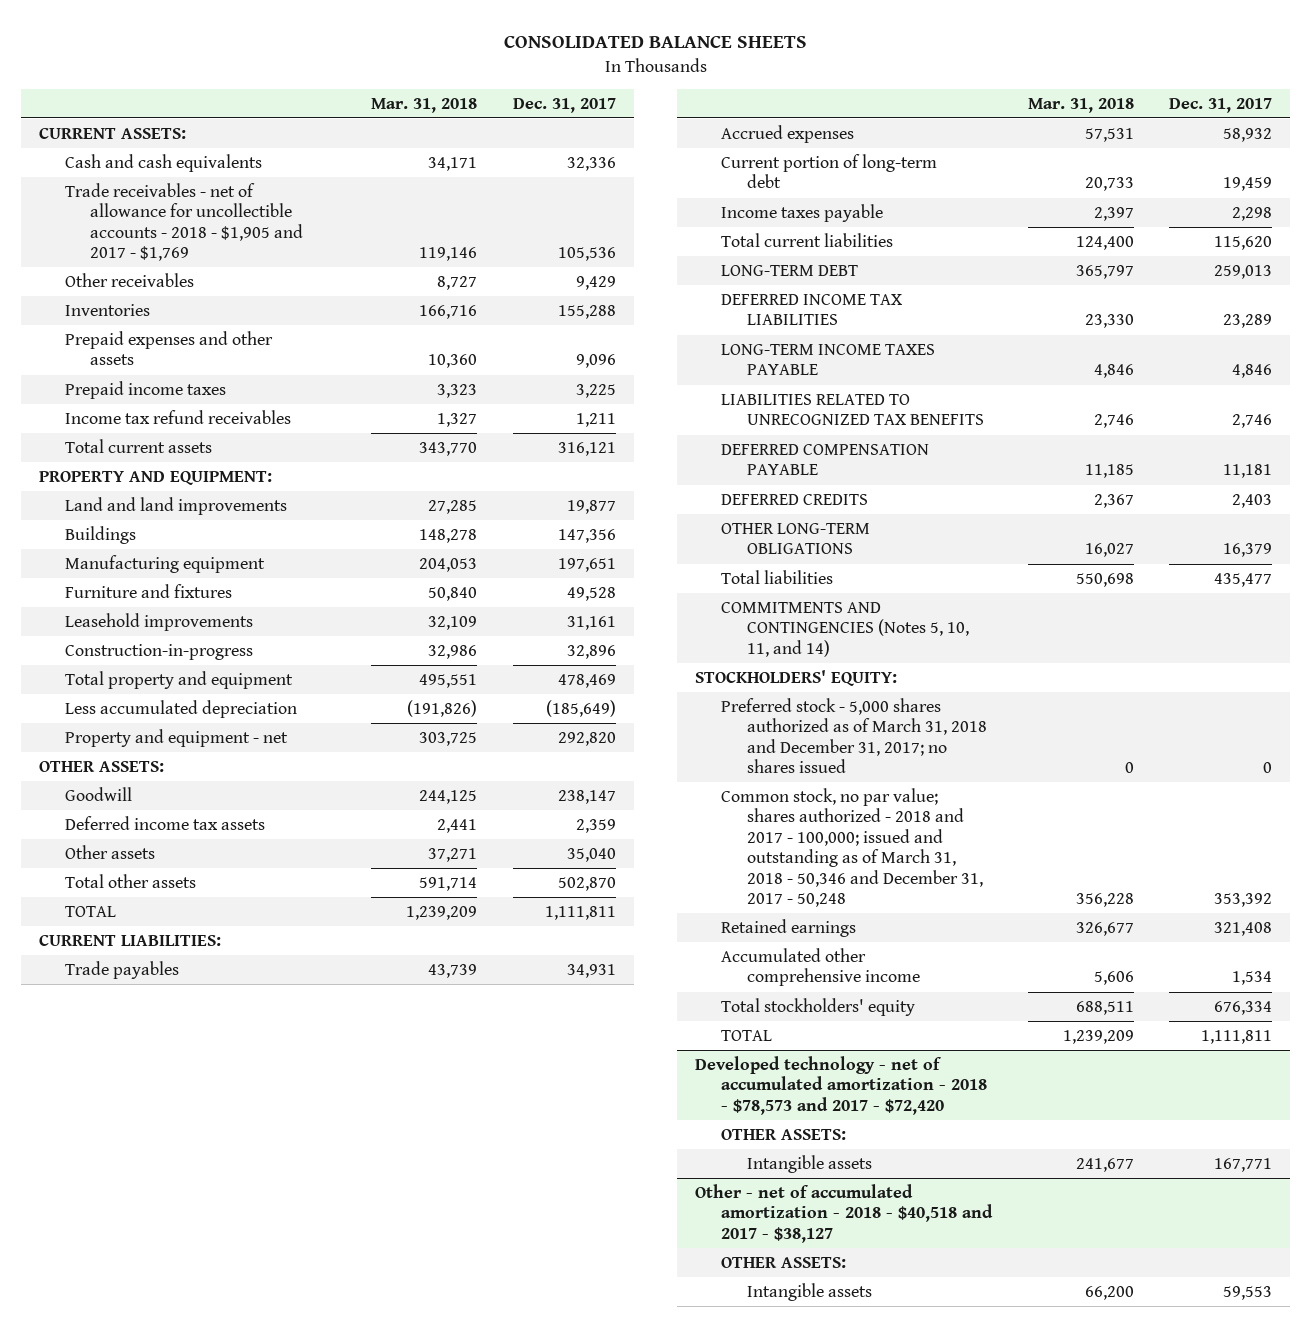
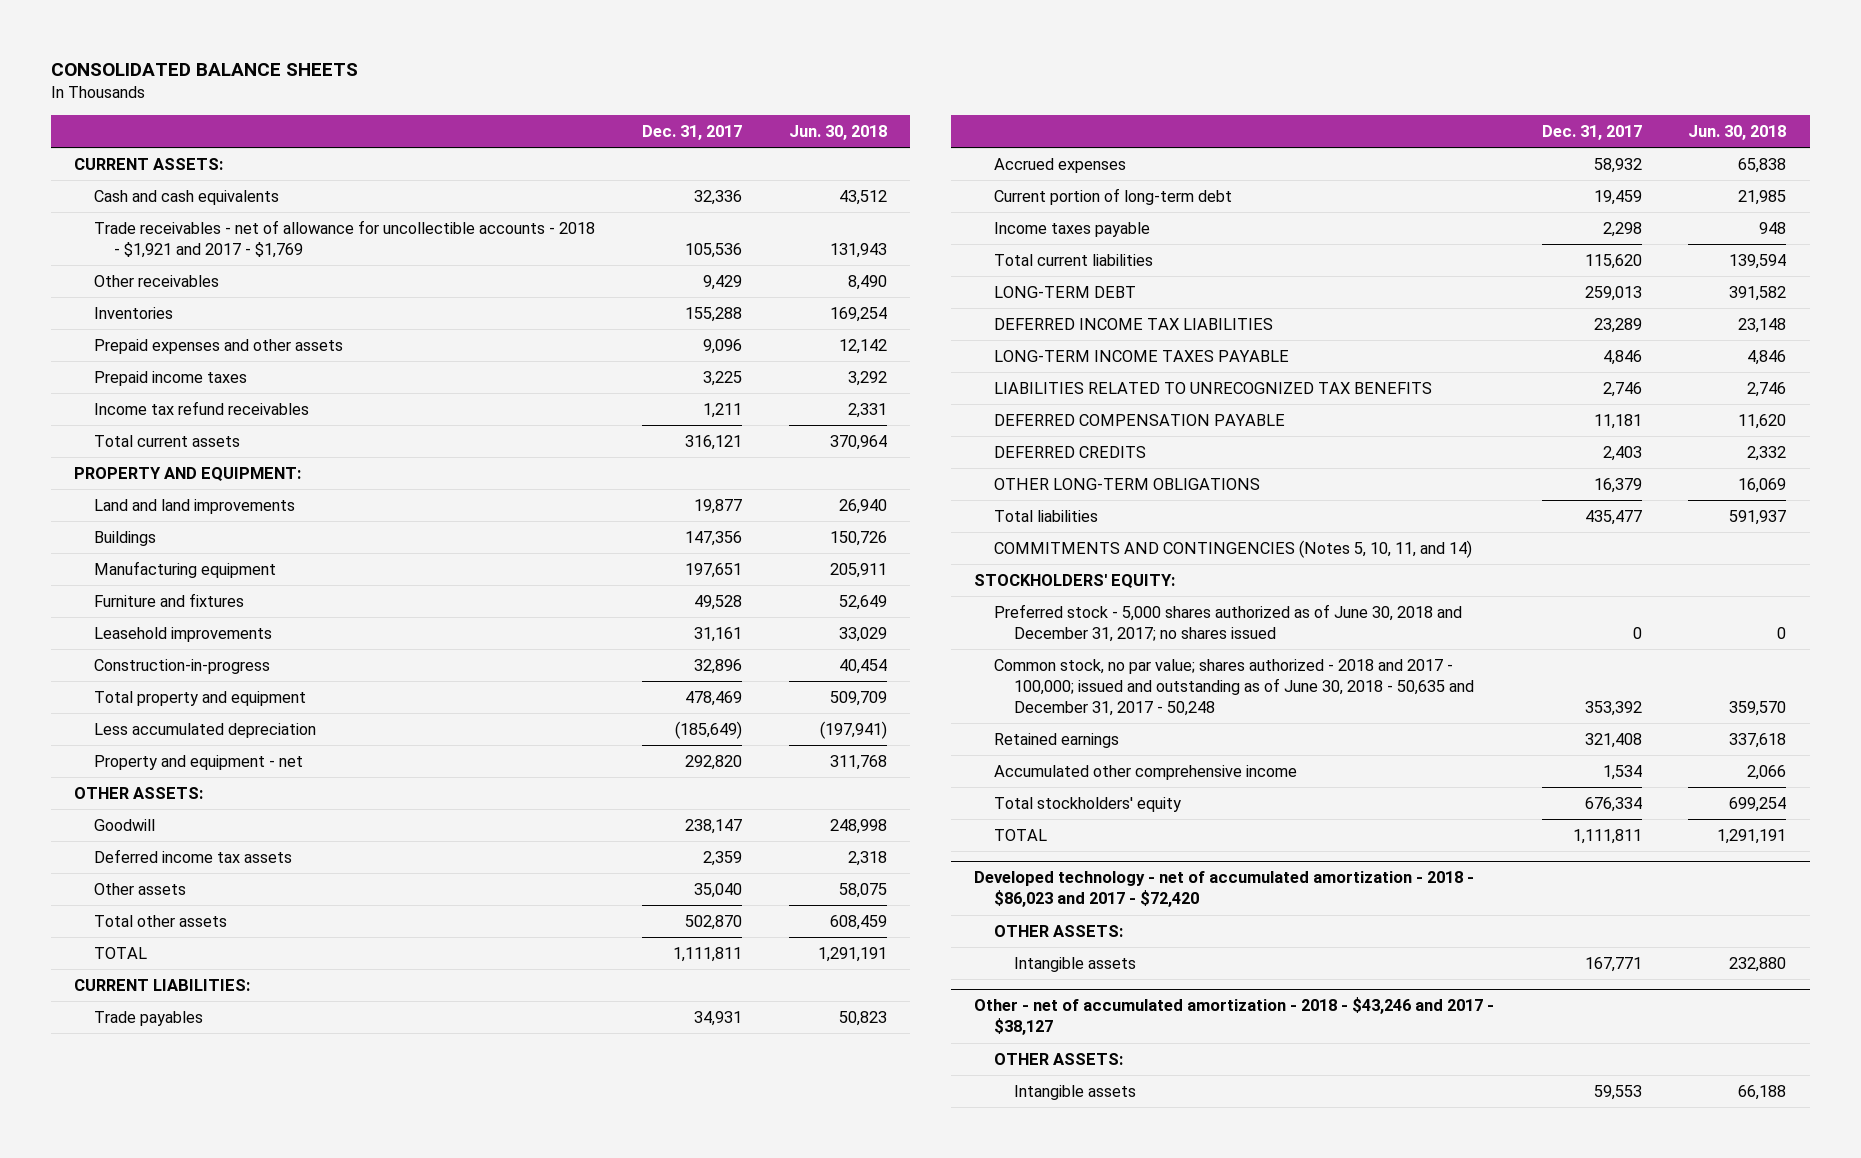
[371,97,478,113] Mar. 31, 2018 -> none
none -> [788,124,887,140] Jun. 30, 2018
[64,182,304,262] Trade receivables - net of allowance for uncollectible accounts - 2018 - $1,905 and 2017 - $1,769 -> [94,219,596,258] Trade receivables - net of allowance for uncollectible accounts - 2018 - $1,921 and 2017 - $1,769
[720,697,987,774] Preferred stock - 5,000 shares authorized as of March 31, 2018 and December 31, 2017; no shares issued -> [994,603,1463,642] Preferred stock - 5,000 shares authorized as of June 30, 2018 and December 31, 2017; no shares issued
[720,787,983,908] Common stock, no par value; shares authorized - 2018 and 2017 - 100,000; issued and outstanding as of March 31, 2018 - 50,346 and December 31, 2017 - 50,248 -> [994,658,1475,716] Common stock, no par value; shares authorized - 2018 and 2017 - 100,000; issued and outstanding as of June 30, 2018 - 50,635 and December 31, 2017 - 50,248
[695,1055,987,1115] Developed technology - net of accumulated amortization - 2018 - $78,573 and 2017 - $72,420 -> [974,871,1475,908] Developed technology - net of accumulated amortization - 2018 - $86,023 and 2017 - $72,420
[695,1183,993,1243] Other - net of accumulated amortization - 2018 - $40,518 and 2017 - $38,127 -> [974,997,1495,1036] Other - net of accumulated amortization - 2018 - $43,246 and 2017 - $38,127

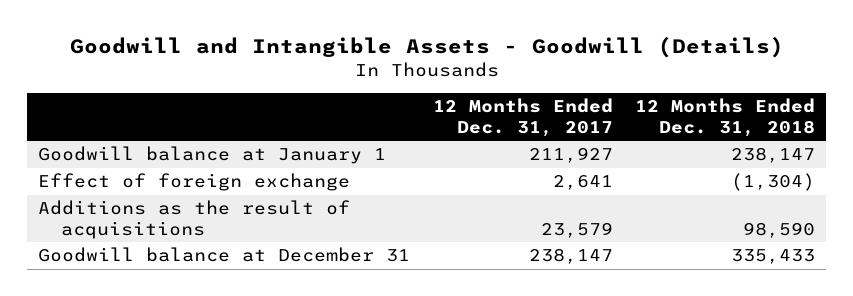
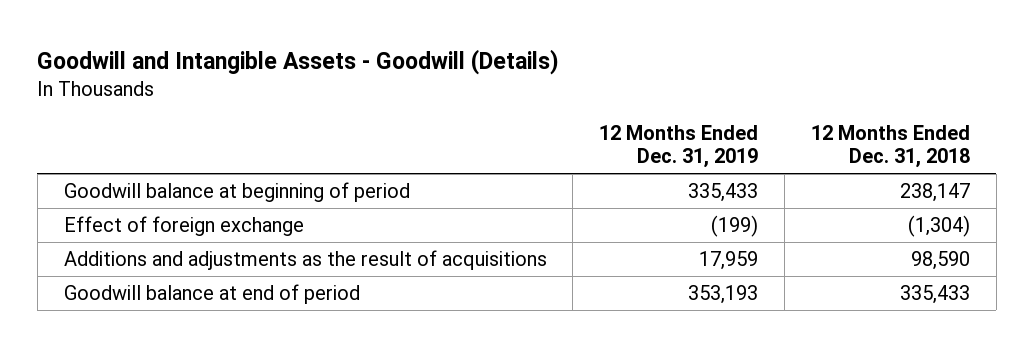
[432,98,613,137] 12 Months Ended Dec. 31, 2017 -> none
none -> [599,124,759,169] 12 Months Ended Dec. 31, 2019
[38,146,387,165] Goodwill balance at January 1 -> [63,182,410,203] Goodwill balance at beginning of period
[38,200,351,239] Additions as the result of acquisitions -> [63,250,547,271] Additions and adjustments as the result of acquisitions
[38,247,411,263] Goodwill balance at December 31 -> [63,284,360,305] Goodwill balance at end of period

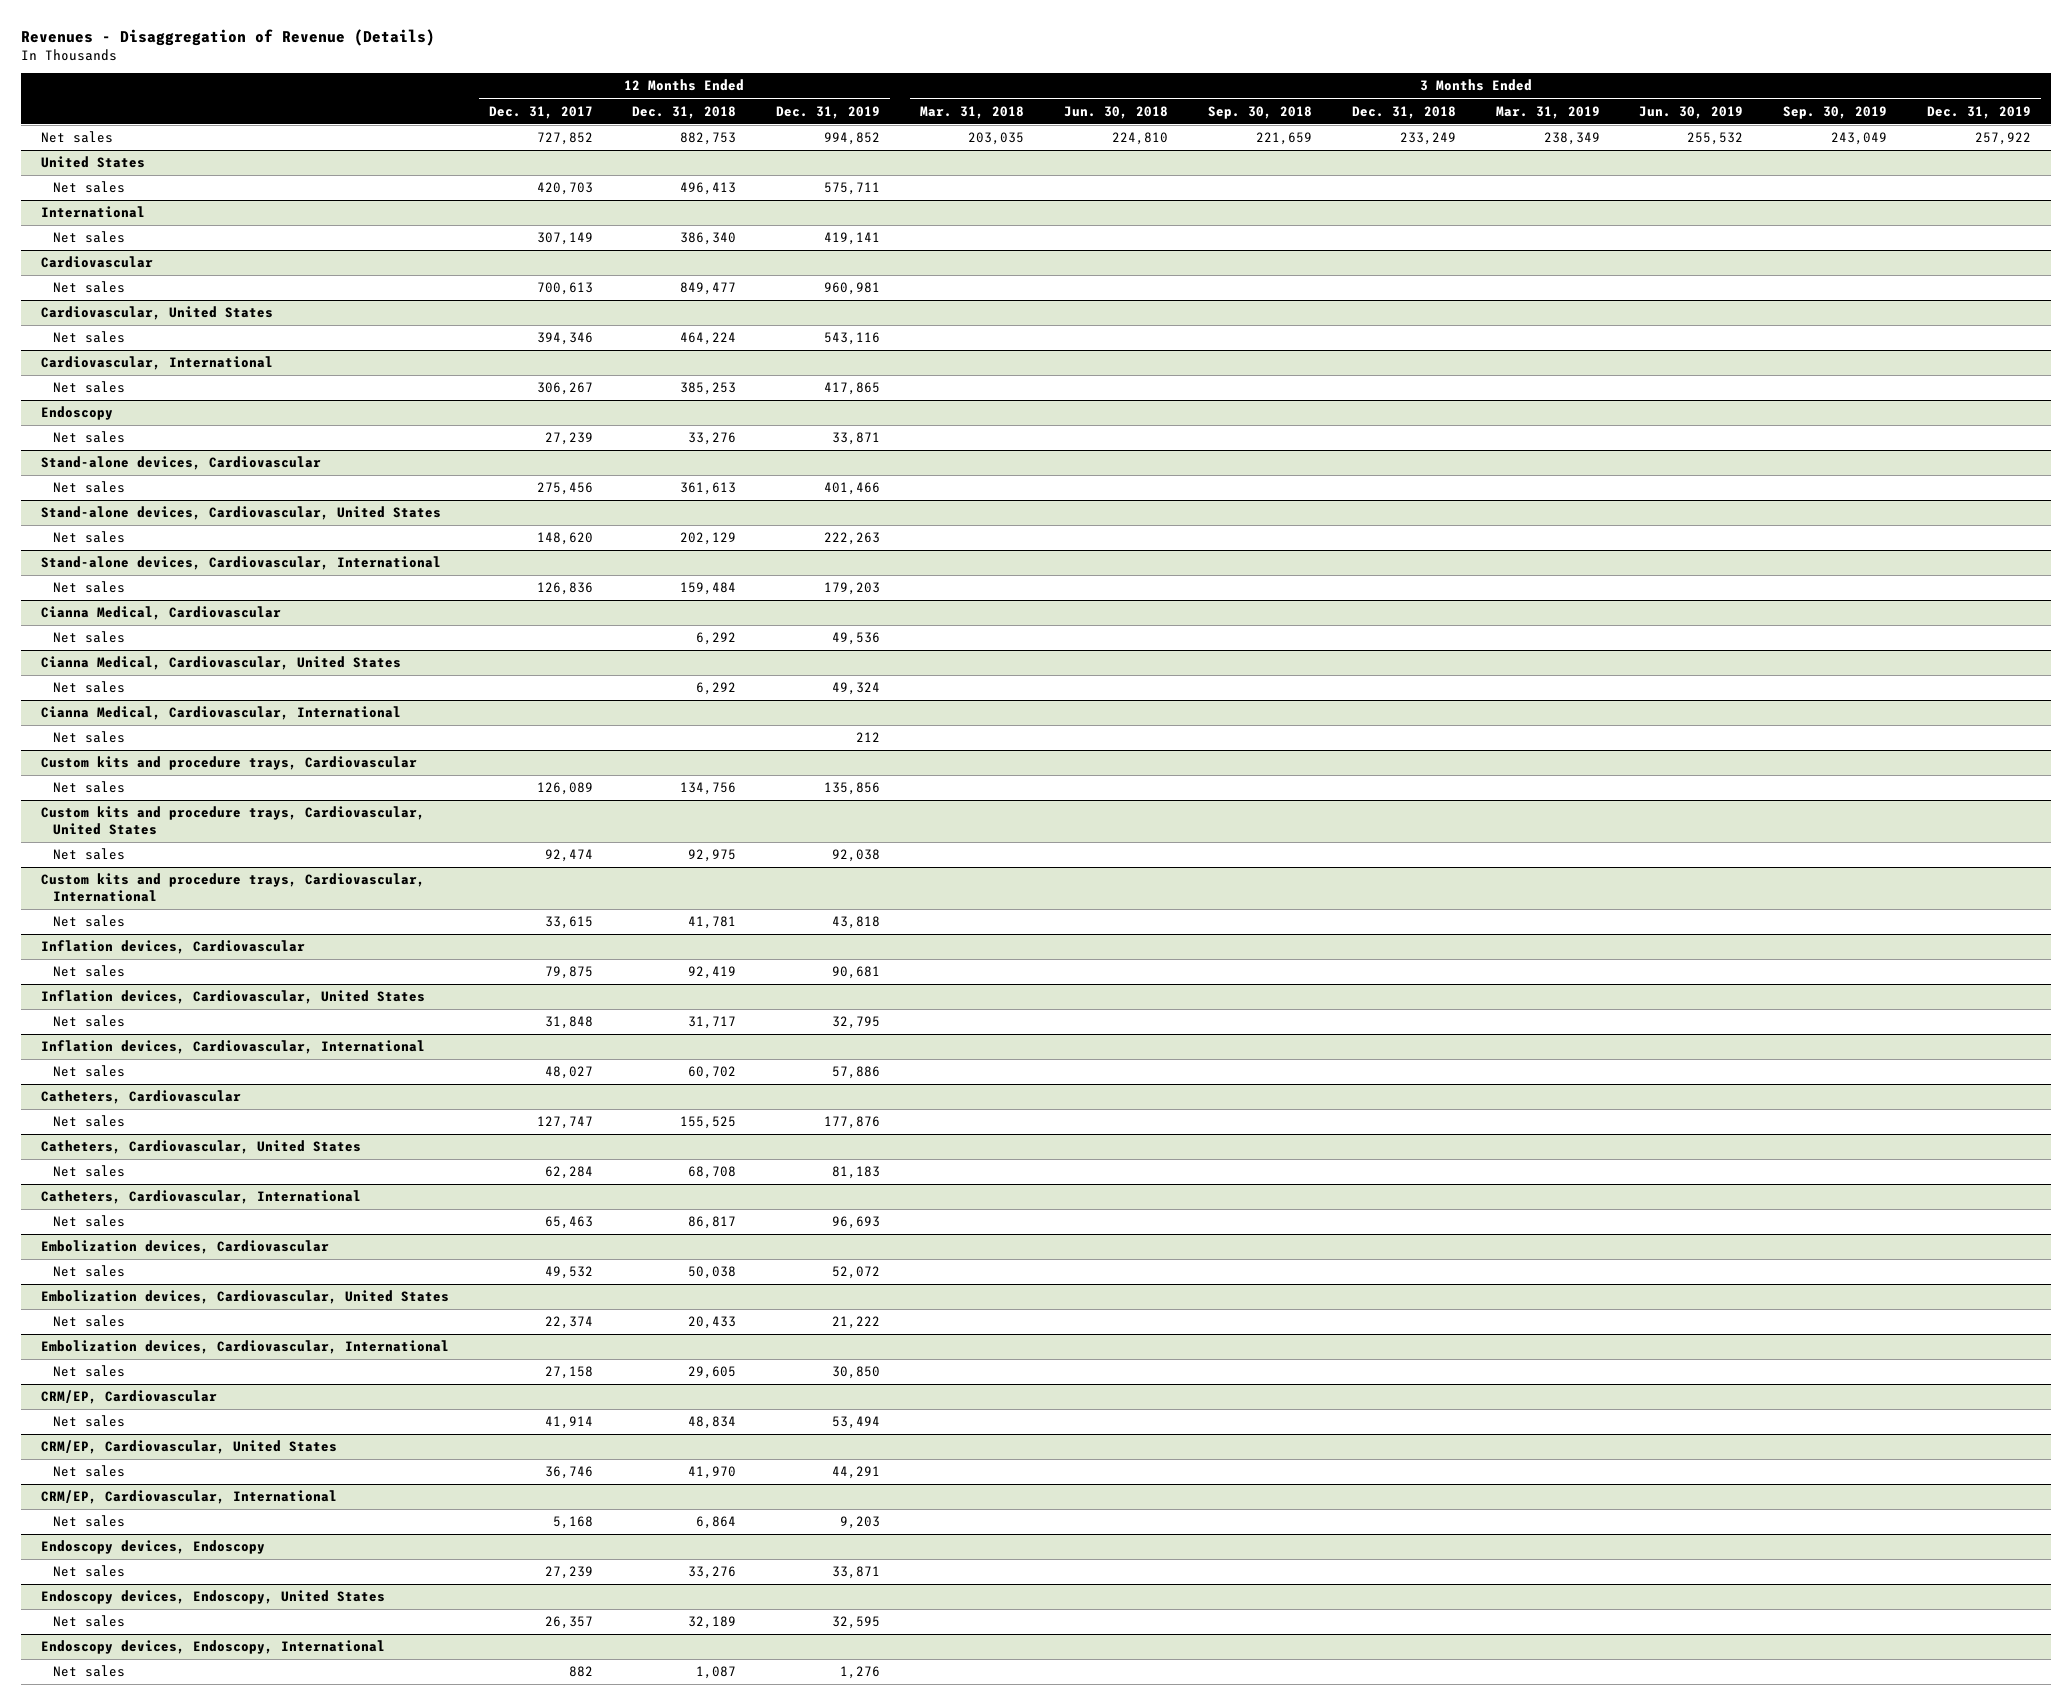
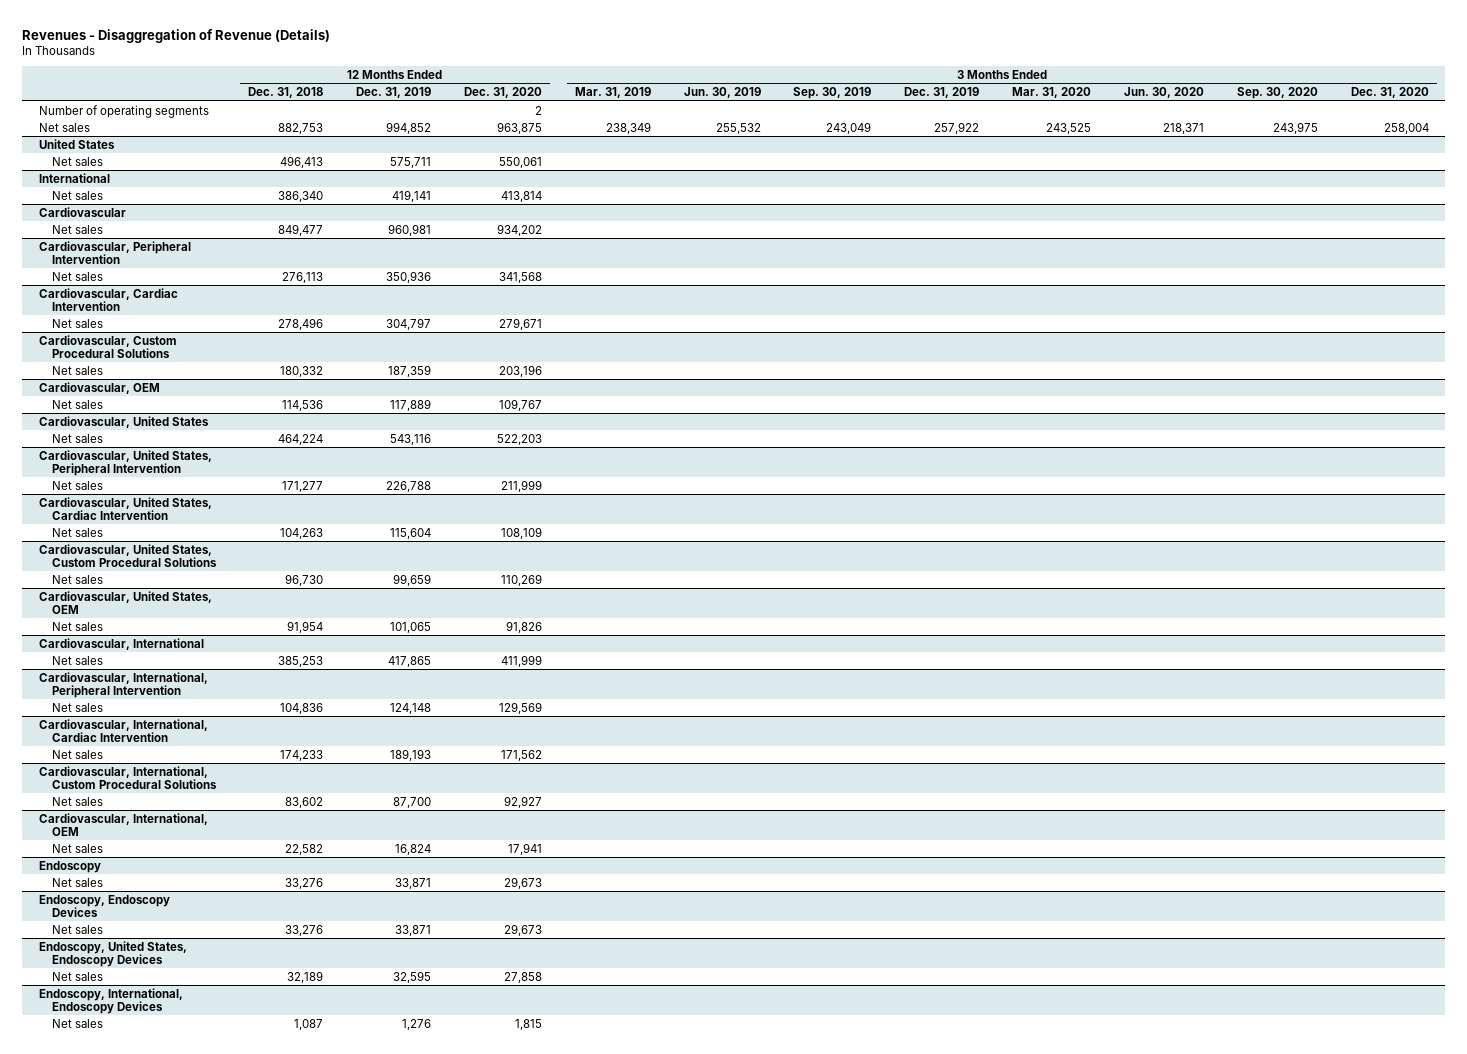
[488,105,593,119] Dec. 31, 2017 -> none
[920,105,1025,119] Mar. 31, 2018 -> none
[1064,105,1169,119] Jun. 30, 2018 -> none
[1207,105,1312,119] Sep. 30, 2018 -> none
[1351,105,1456,119] Dec. 31, 2018 -> none
none -> [464,87,543,99] Dec. 31, 2020
none -> [1012,87,1092,99] Mar. 31, 2020
none -> [1123,87,1204,99] Jun. 30, 2020
none -> [1236,87,1318,100] Sep. 30, 2020
none -> [1350,87,1429,99] Dec. 31, 2020
none -> [38,104,209,118] Number of operating segments
none -> [38,240,191,264] Cardiovascular, Peripheral Intervention
none -> [51,271,103,281] Net sales
none -> [38,287,178,311] Cardiovascular, Cardiac Intervention
none -> [51,318,103,328] Net sales
none -> [38,334,177,358] Cardiovascular, Custom Procedural Solutions
none -> [51,365,103,375] Net sales
none -> [38,381,160,394] Cardiovascular, OEM
none -> [51,399,103,409] Net sales
none -> [38,449,212,476] Cardiovascular, United States, Peripheral Intervention
none -> [51,480,103,490] Net sales
none -> [38,496,212,520] Cardiovascular, United States, Cardiac Intervention
none -> [51,527,103,537] Net sales
none -> [38,543,217,567] Cardiovascular, United States, Custom Procedural Solutions
none -> [51,574,103,584] Net sales
none -> [38,590,212,614] Cardiovascular, United States, OEM
none -> [51,621,103,631] Net sales
none -> [38,671,208,698] Cardiovascular, International, Peripheral Intervention
none -> [51,702,103,712] Net sales
none -> [38,718,208,742] Cardiovascular, International, Cardiac Intervention
none -> [51,749,103,759] Net sales
none -> [38,765,217,789] Cardiovascular, International, Custom Procedural Solutions
none -> [51,796,103,806] Net sales
none -> [38,812,208,836] Cardiovascular, International, OEM
none -> [51,843,103,853] Net sales
[40,456,321,471] Stand-alone devices, Cardiovascular -> none
[53,481,126,494] Net sales -> none
[40,506,441,521] Stand-alone devices, Cardiovascular, United States -> none
[53,531,126,544] Net sales -> none
[40,556,441,571] Stand-alone devices, Cardiovascular, International -> none
[53,581,126,594] Net sales -> none
[40,606,281,621] Cianna Medical, Cardiovascular -> none
[53,631,126,644] Net sales -> none
[40,656,401,671] Cianna Medical, Cardiovascular, United States -> none
[53,681,126,694] Net sales -> none
[40,706,401,721] Cianna Medical, Cardiovascular, International -> none
[53,731,126,744] Net sales -> none
[40,756,417,771] Custom kits and procedure trays, Cardiovascular -> none
[53,781,126,794] Net sales -> none
[40,806,425,835] Custom kits and procedure trays, Cardiovascular, United States -> none
[53,848,126,861] Net sales -> none
[40,873,425,902] Custom kits and procedure trays, Cardiovascular, International -> none
[53,915,126,928] Net sales -> none
[40,940,305,955] Inflation devices, Cardiovascular -> none
[53,965,126,978] Net sales -> none
[40,990,425,1005] Inflation devices, Cardiovascular, United States -> none
[53,1015,126,1028] Net sales -> none
[40,1040,425,1055] Inflation devices, Cardiovascular, International -> none
[53,1065,126,1078] Net sales -> none
[40,1090,241,1105] Catheters, Cardiovascular -> none
[53,1115,126,1128] Net sales -> none
[40,1140,361,1155] Catheters, Cardiovascular, United States -> none
[53,1165,126,1178] Net sales -> none
[40,1190,361,1205] Catheters, Cardiovascular, International -> none
[53,1215,126,1228] Net sales -> none
[40,1240,329,1255] Embolization devices, Cardiovascular -> none
[53,1265,126,1278] Net sales -> none
[40,1290,449,1305] Embolization devices, Cardiovascular, United States -> none
[53,1315,126,1328] Net sales -> none
[40,1340,449,1355] Embolization devices, Cardiovascular, International -> none
[53,1365,126,1378] Net sales -> none
[40,1390,217,1405] CRM/EP, Cardiovascular -> none
[53,1415,126,1428] Net sales -> none
[40,1440,337,1455] CRM/EP, Cardiovascular, United States -> none
[53,1465,126,1478] Net sales -> none
[40,1490,337,1505] CRM/EP, Cardiovascular, International -> none
[53,1515,126,1528] Net sales -> none
[40,1540,265,1555] Endoscopy devices, Endoscopy -> [38,894,170,917] Endoscopy, Endoscopy Devices
[40,1590,385,1605] Endoscopy devices, Endoscopy, United States -> [38,940,187,967] Endoscopy, United States, Endoscopy Devices
[40,1640,385,1655] Endoscopy devices, Endoscopy, International -> [38,987,183,1014] Endoscopy, International, Endoscopy Devices

